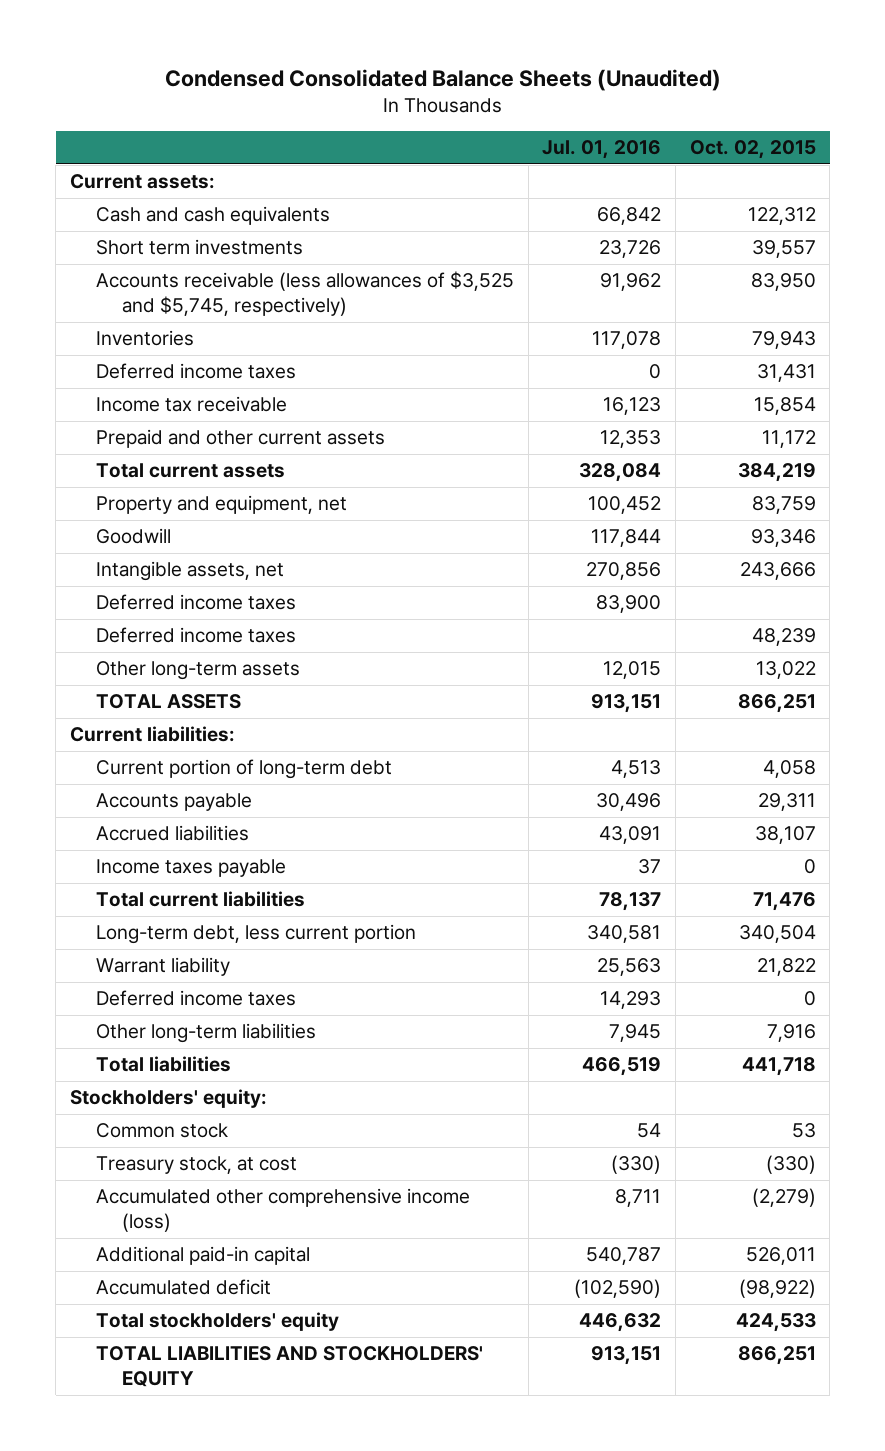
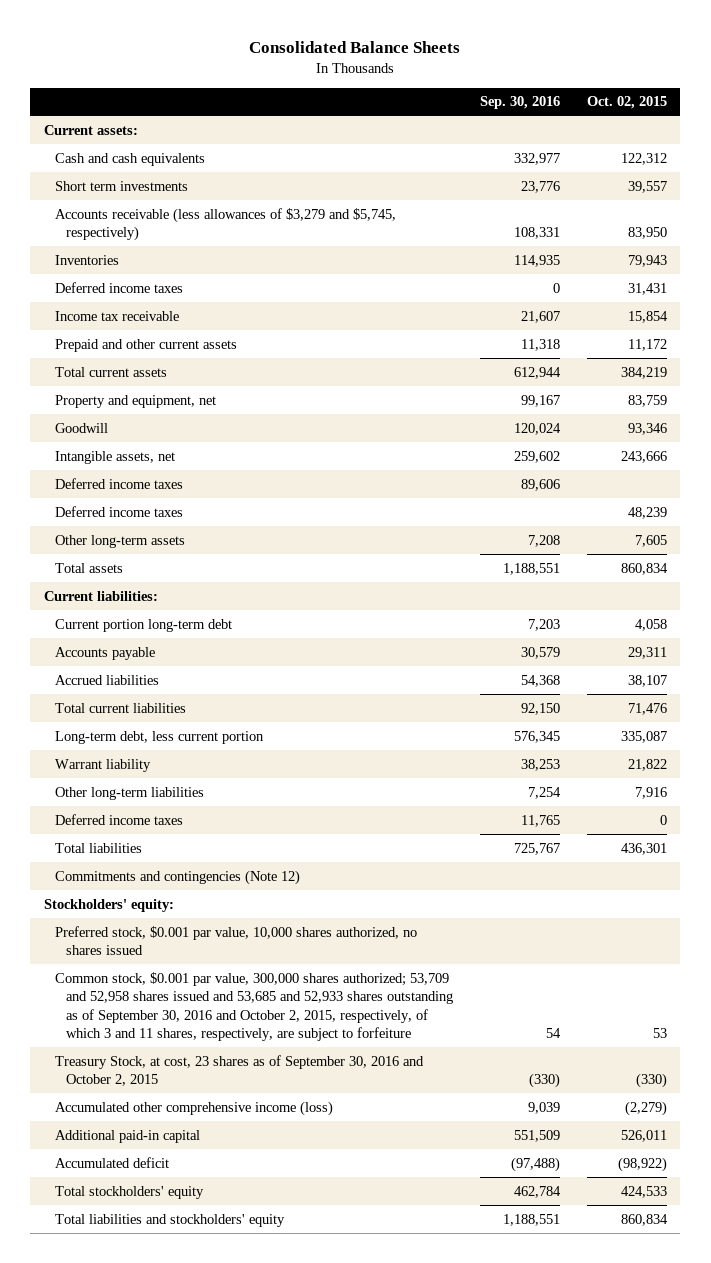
[164,68,721,91] Condensed Consolidated Balance Sheets (Unaudited) -> [249,41,461,54] Consolidated Balance Sheets
[542,140,662,160] Jul. 01, 2016 -> none
none -> [480,96,561,110] Sep. 30, 2016
[95,271,514,317] Accounts receivable (less allowances of $3,525 and $5,745, respectively) -> [54,207,396,242] Accounts receivable (less allowances of $3,279 and $5,745, respectively)
[755,661,816,680] 13,022 -> [635,534,668,547] 7,605
[95,694,241,710] TOTAL ASSETS -> [54,562,123,573] Total assets
[737,694,816,714] 866,251 -> [621,562,669,575] 860,834
[95,759,392,780] Current portion of long-term debt -> [54,618,232,632] Current portion long-term debt
[95,859,286,878] Income taxes payable -> none
[738,925,816,944] 340,504 -> [621,730,668,743] 335,087
[95,990,296,1007] Deferred income taxes -> [54,813,183,825] Deferred income taxes
[741,1057,816,1077] 441,718 -> [621,842,668,855] 436,301
none -> [54,869,300,885] Commitments and contingencies (Note 12)
none -> [54,925,417,956] Preferred stock, $0.001 par value, 10,000 shares authorized, no shares issued
[95,1123,228,1139] Common stock -> [54,971,454,1041] Common stock, $0.001 par value, 300,000 shares authorized; 53,709 and 52,958 shares issued and 53,685 and 52,933 shares outstanding as of September 30, 2016 and October 2, 2015, respectively, of which 3 and 11 shares, respectively, are subject to forfeiture
[95,1156,297,1175] Treasury stock, at cost -> [54,1054,424,1087] Treasury Stock, at cost, 23 shares as of September 30, 2016 and October 2, 2015
[95,1346,483,1388] TOTAL LIABILITIES AND STOCKHOLDERS' EQUITY -> [54,1213,285,1227] Total liabilities and stockholders' equity
[737,1346,816,1366] 866,251 -> [621,1213,669,1226] 860,834

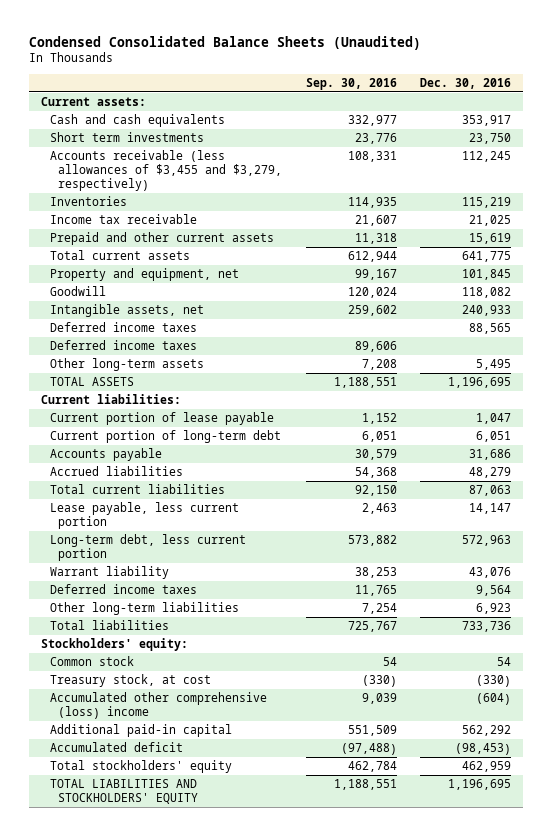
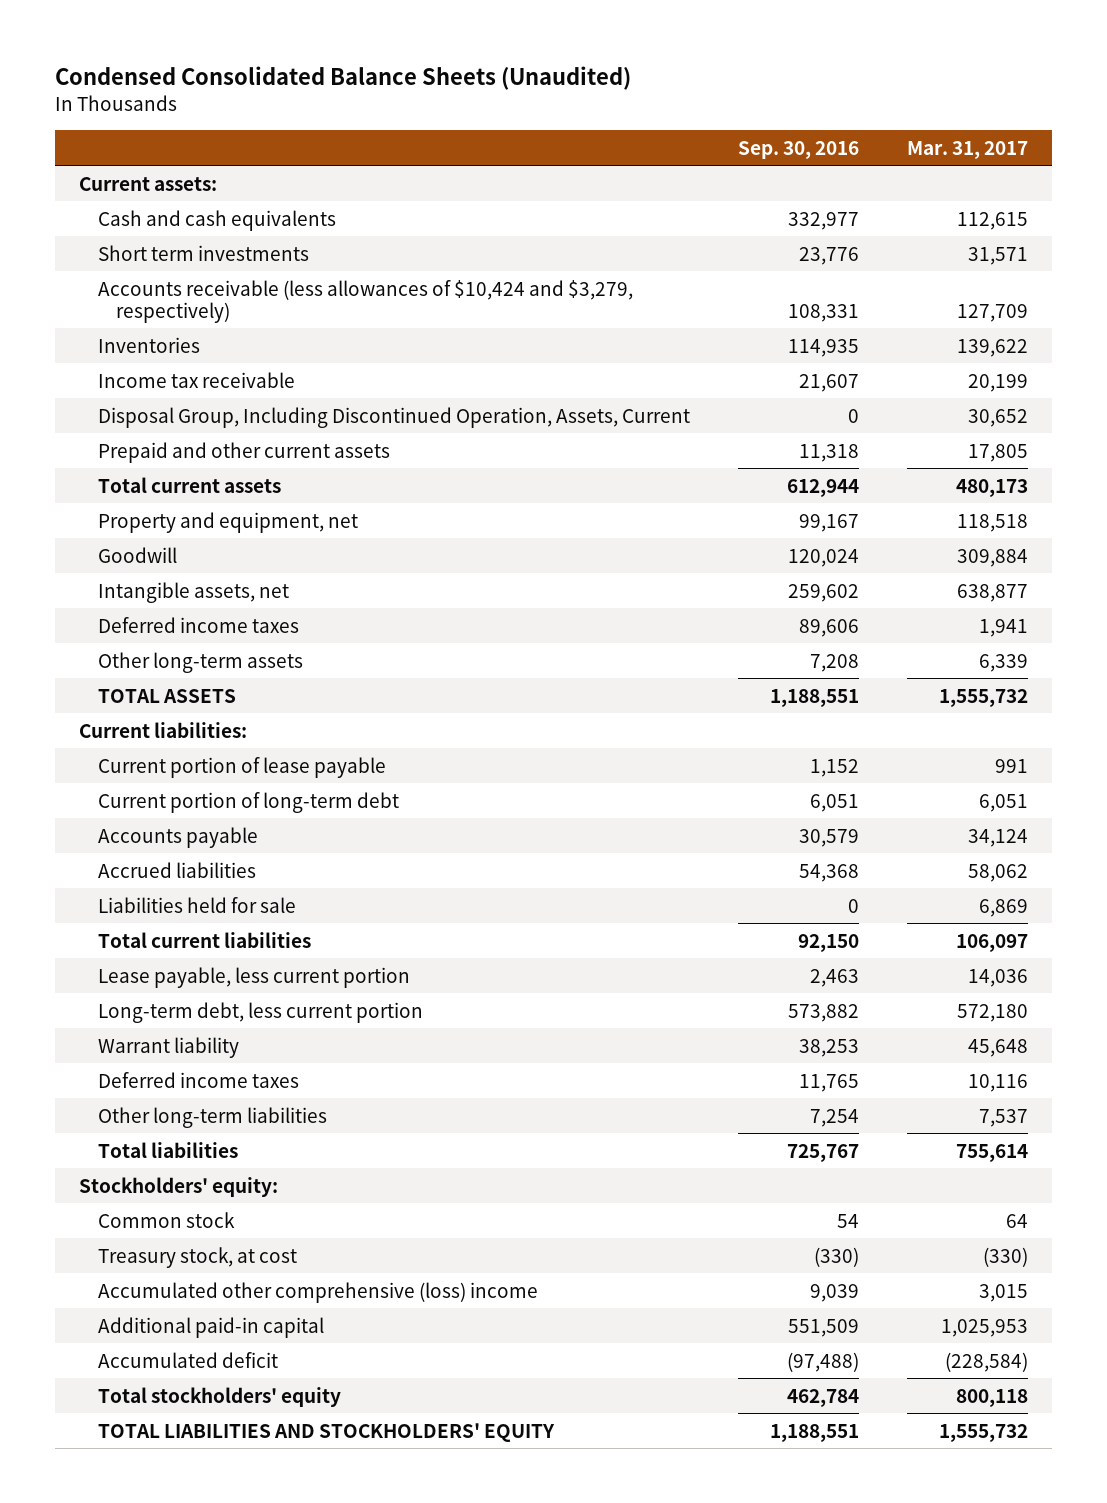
[420,77,512,89] Dec. 30, 2016 -> none
none -> [906,140,1028,159] Mar. 31, 2017
[49,150,283,192] Accounts receivable (less allowances of $3,455 and $3,279, respectively) -> [97,279,633,323] Accounts receivable (less allowances of $10,424 and $3,279, respectively)
none -> [97,406,690,428] Disposal Group, Including Discontinued Operation, Assets, Current
[49,322,197,333] Deferred income taxes -> none
none -> [97,896,296,913] Liabilities held for sale

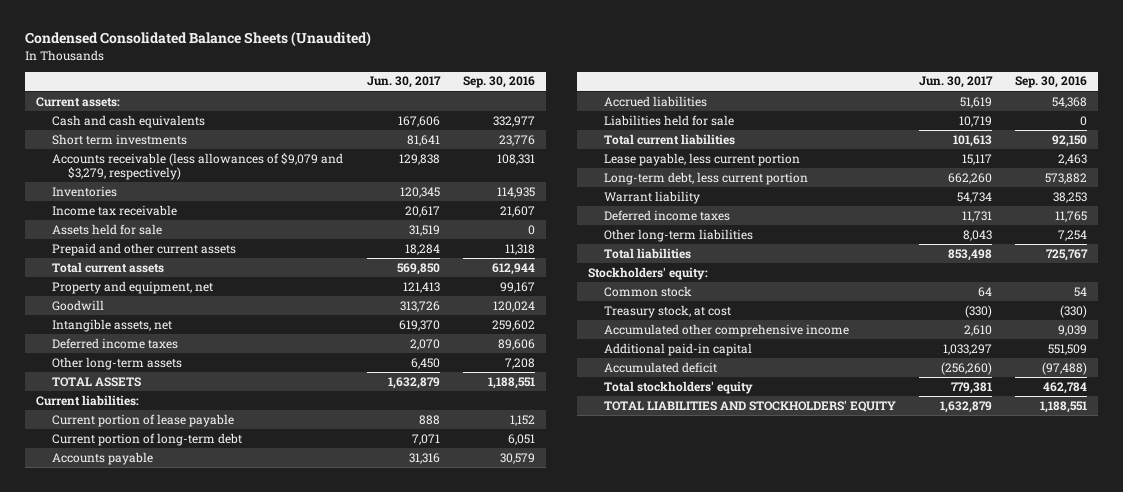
[906,140,1028,159] Mar. 31, 2017 -> none
none -> [366,76,441,89] Jun. 30, 2017
[97,279,633,323] Accounts receivable (less allowances of $10,424 and $3,279, respectively) -> [52,152,344,180] Accounts receivable (less allowances of $9,079 and $3,279, respectively)
[97,406,690,428] Disposal Group, Including Discontinued Operation, Assets, Current -> [52,223,163,235] Assets held for sale
[97,1281,538,1303] Accumulated other comprehensive (loss) income -> [604,323,850,337] Accumulated other comprehensive income

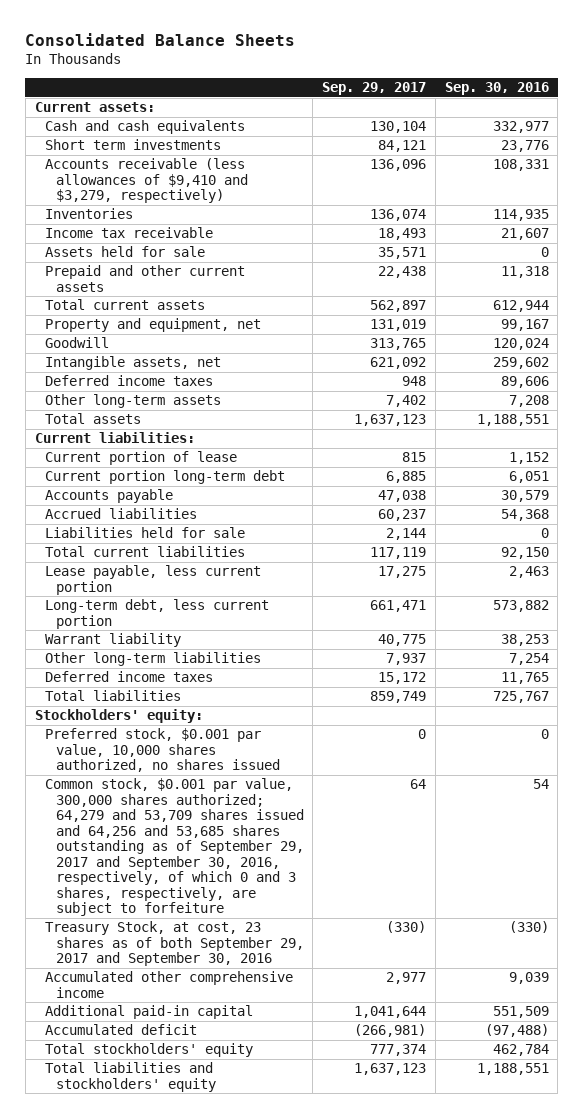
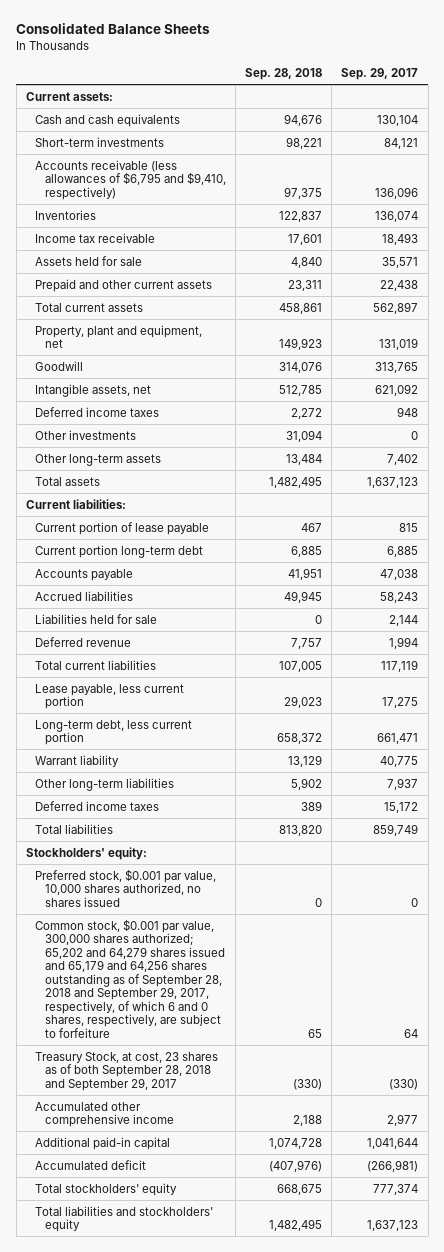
[444,82,549,96] Sep. 30, 2016 -> none
none -> [245,67,323,80] Sep. 28, 2018
[45,139,222,151] Short term investments -> [35,136,165,147] Short-term investments
[45,158,248,204] Accounts receivable (less allowances of $9,410 and $3,279, respectively) -> [35,159,227,200] Accounts receivable (less allowances of $6,795 and $9,410, respectively)
[45,318,262,333] Property and equipment, net -> [35,324,203,349] Property, plant and equipment, net
none -> [35,429,137,440] Other investments
[45,451,238,466] Current portion of lease -> [35,521,210,535] Current portion of lease payable
[378,509,427,522] 60,237 -> [380,591,419,603] 58,243
none -> [35,636,132,647] Deferred revenue
[45,778,304,917] Common stock, $0.001 par value, 300,000 shares authorized; 64,279 and 53,709 shares issued and 64,256 and 53,685 shares outstanding as of September 29, 2017 and September 30, 2016, respectively, of which 0 and 3 shares, respectively, are subject to forfeiture -> [35,918,226,1038] Common stock, $0.001 par value, 300,000 shares authorized; 65,202 and 64,279 shares issued and 65,179 and 64,256 shares outstanding as of September 28, 2018 and September 29, 2017, respectively, of which 6 and 0 shares, respectively, are subject to forfeiture
[45,921,304,967] Treasury Stock, at cost, 23 shares as of both September 29, 2017 and September 30, 2016 -> [35,1051,219,1091] Treasury Stock, at cost, 23 shares as of both September 28, 2018 and September 29, 2017

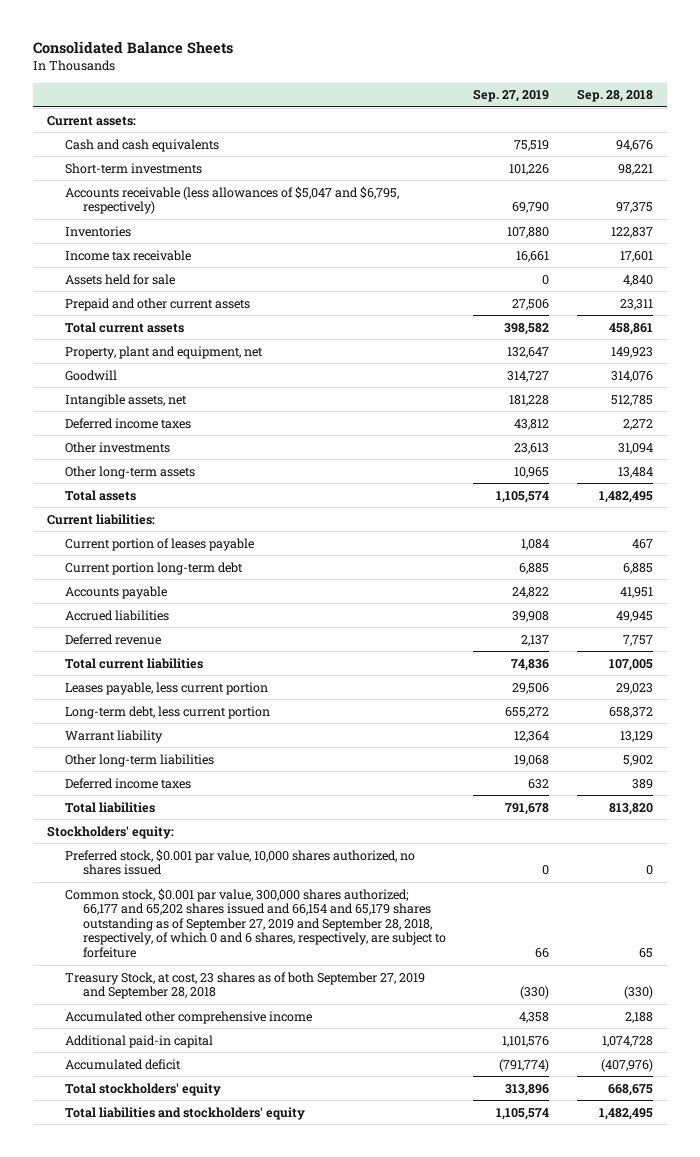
[341,67,419,80] Sep. 29, 2017 -> none
none -> [473,89,550,103] Sep. 27, 2019
[35,159,227,200] Accounts receivable (less allowances of $6,795 and $9,410, respectively) -> [64,185,399,215] Accounts receivable (less allowances of $5,047 and $6,795, respectively)
[35,521,210,535] Current portion of lease payable -> [64,537,254,551] Current portion of leases payable
[35,613,158,624] Liabilities held for sale -> none
[35,683,185,710] Lease payable, less current portion -> [64,681,268,695] Leases payable, less current portion
[35,918,226,1038] Common stock, $0.001 par value, 300,000 shares authorized; 65,202 and 64,279 shares issued and 65,179 and 64,256 shares outstanding as of September 28, 2018 and September 29, 2017, respectively, of which 6 and 0 shares, respectively, are subject to forfeiture -> [64,887,446,959] Common stock, $0.001 par value, 300,000 shares authorized; 66,177 and 65,202 shares issued and 66,154 and 65,179 shares outstanding as of September 27, 2019 and September 28, 2018, respectively, of which 0 and 6 shares, respectively, are subject to forfeiture
[35,1051,219,1091] Treasury Stock, at cost, 23 shares as of both September 28, 2018 and September 29, 2017 -> [64,971,425,1000] Treasury Stock, at cost, 23 shares as of both September 27, 2019 and September 28, 2018

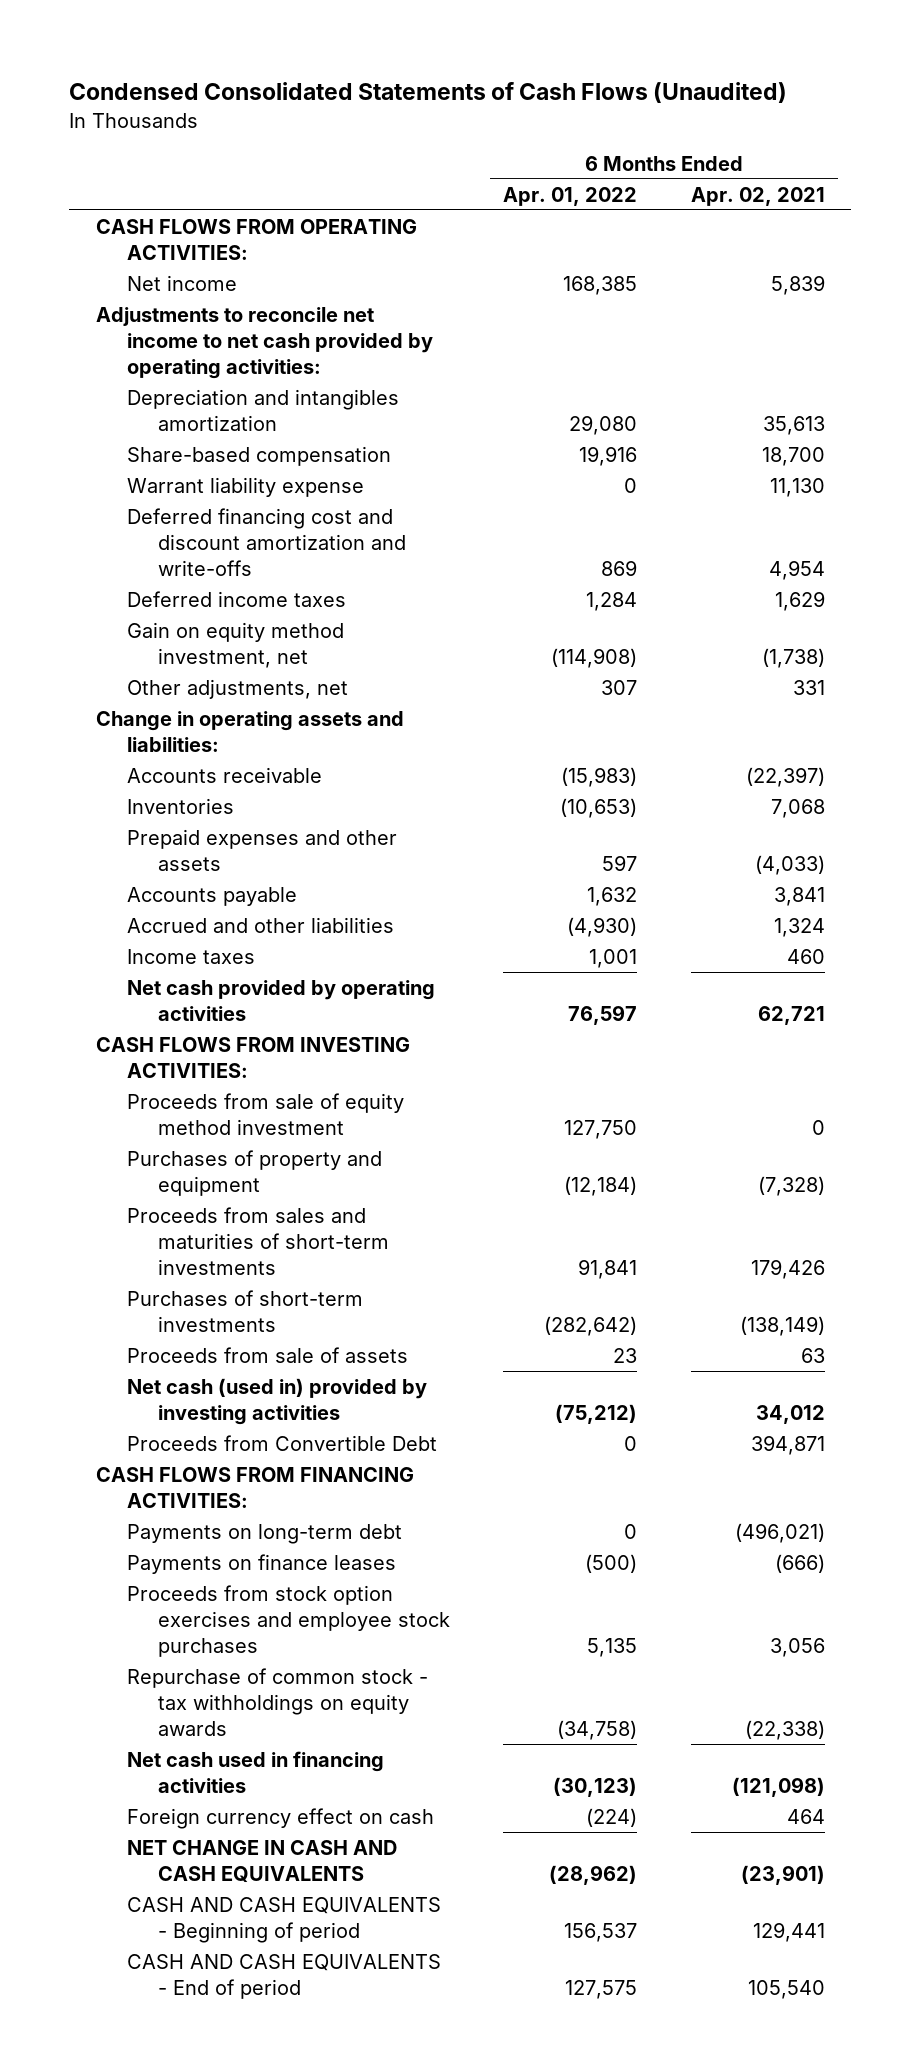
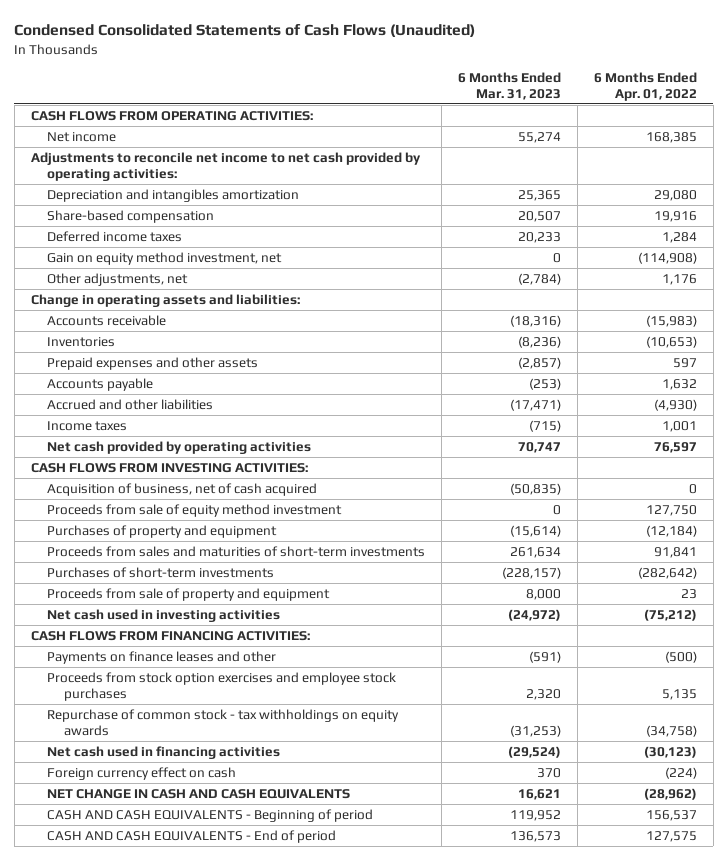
[690,186,825,206] Apr. 02, 2021 -> none
none -> [458,71,562,101] 6 Months Ended Mar. 31, 2023
[126,476,364,497] Warrant liability expense -> none
[126,507,407,576] Deferred financing cost and discount amortization and write-offs -> none
[601,679,638,695] 307 -> [661,273,697,285] 1,176
none -> [47,482,318,496] Acquisition of business, net of cash acquired
[126,1434,437,1451] Proceeds from Convertible Debt -> none
[126,1346,408,1363] Proceeds from sale of assets -> [47,587,331,601] Proceeds from sale of property and equipment
[126,1377,427,1425] Net cash (used in) provided by investing activities -> [47,608,281,622] Net cash used in investing activities
[126,1523,402,1544] Payments on long-term debt -> none
[126,1553,396,1574] Payments on finance leases -> [47,650,277,664] Payments on finance leases and other

